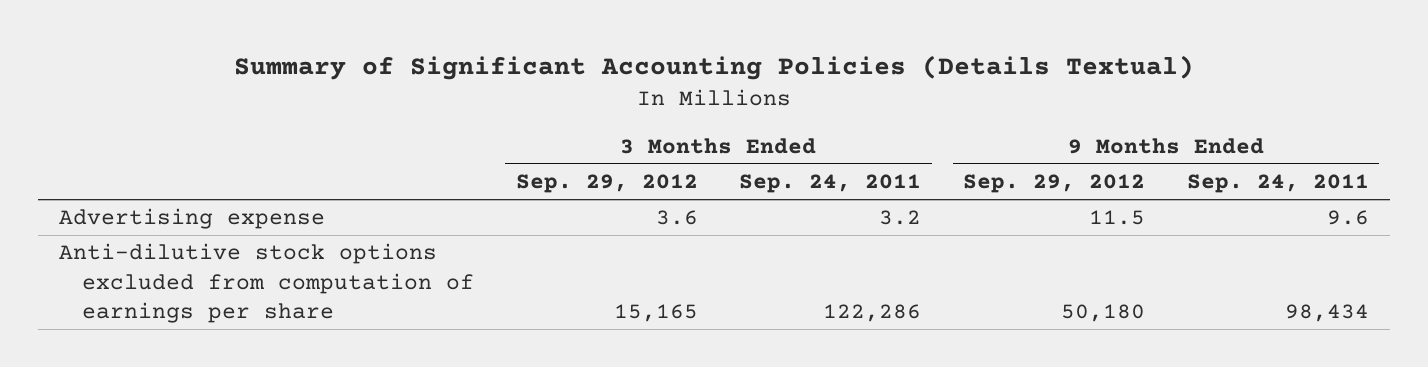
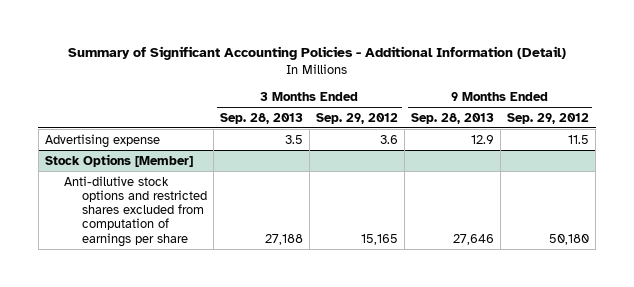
[234,55,1195,81] Summary of Significant Accounting Policies (Details Textual) -> [68,46,567,61] Summary of Significant Accounting Policies - Additional Information (Detail)
[739,174,922,194] Sep. 24, 2011 -> none
[1187,174,1370,194] Sep. 24, 2011 -> none
none -> [220,112,304,124] Sep. 28, 2013
none -> [411,112,495,124] Sep. 28, 2013
none -> [44,153,193,167] Stock Options [Member]
[59,243,474,323] Anti-dilutive stock options excluded from computation of earnings per share -> [63,175,208,247] Anti-dilutive stock options and restricted shares excluded from computation of earnings per share

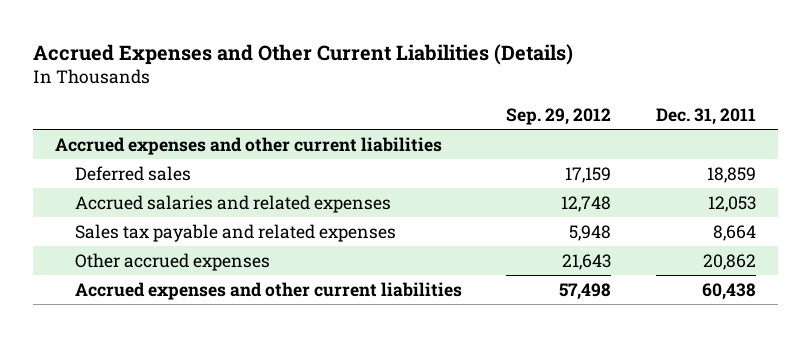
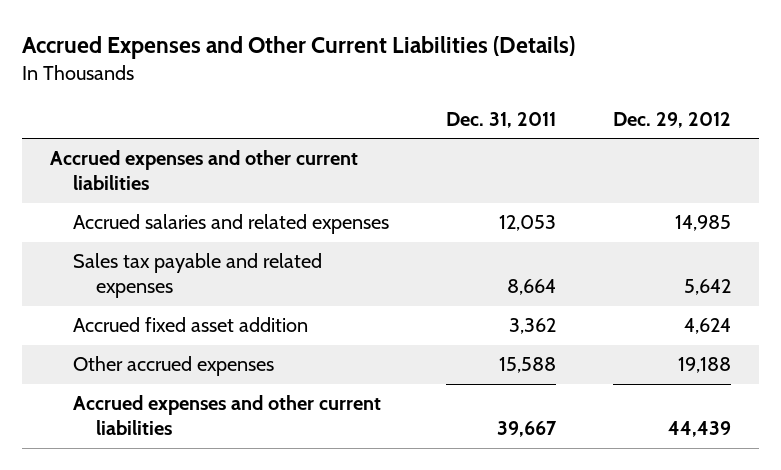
[506,108,612,126] Sep. 29, 2012 -> none
none -> [612,111,731,128] Dec. 29, 2012
[74,165,191,181] Deferred sales -> none
none -> [72,317,308,333] Accrued fixed asset addition
[702,253,756,270] 20,862 -> [498,357,556,374] 15,588
[701,282,756,300] 60,438 -> [496,421,557,438] 39,667

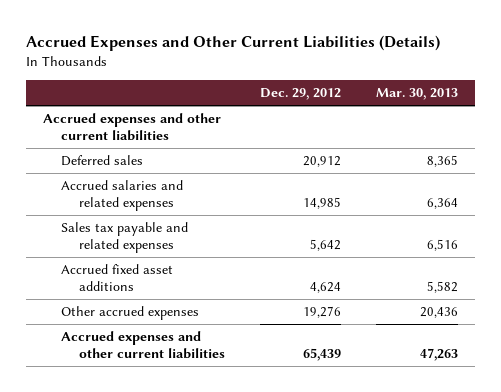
[445,111,556,128] Dec. 31, 2011 -> none
none -> [375,88,458,101] Mar. 30, 2013
none -> [61,155,144,167] Deferred sales
[72,317,308,333] Accrued fixed asset addition -> [61,264,174,292] Accrued fixed asset additions
[677,357,731,374] 19,188 -> [302,306,341,319] 19,276
[667,421,731,438] 44,439 -> [302,348,341,362] 65,439

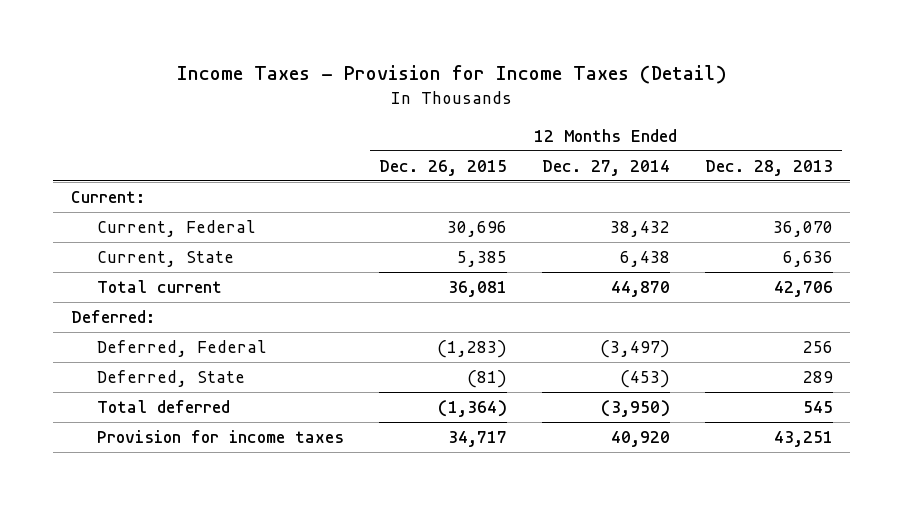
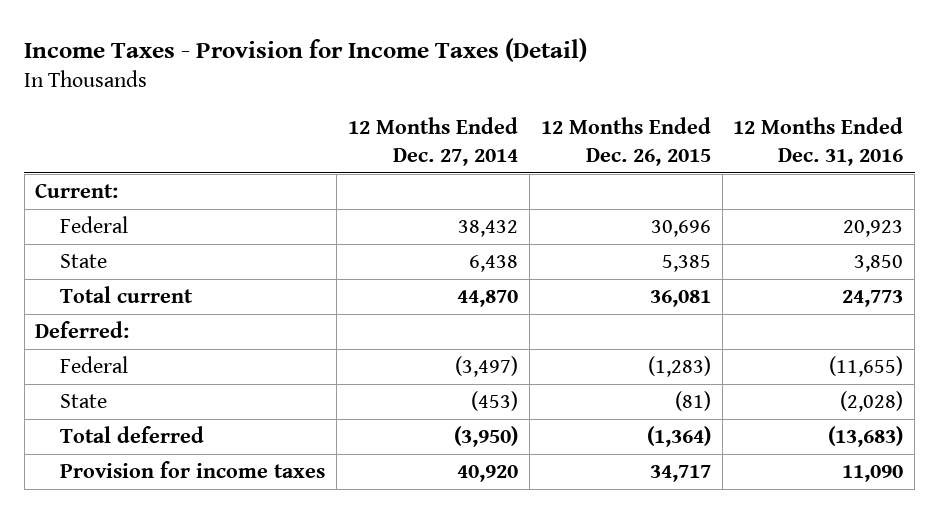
[704,159,833,176] Dec. 28, 2013 -> none
none -> [733,116,904,166] 12 Months Ended Dec. 31, 2016
[96,219,256,237] Current, Federal -> [60,216,129,234] Federal
[96,250,234,267] Current, State -> [60,254,108,269] State
[96,339,267,357] Deferred, Federal -> [60,356,129,374] Federal
[96,369,245,387] Deferred, State -> [60,394,108,409] State

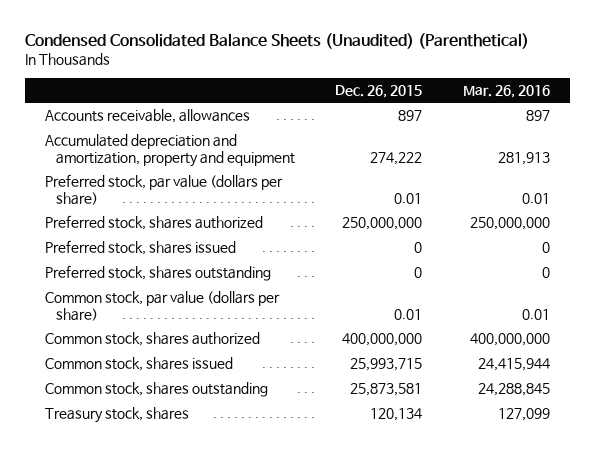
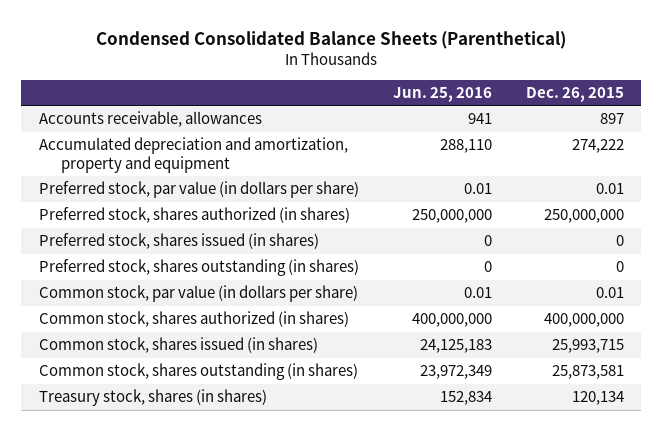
[24,32,529,49] Condensed Consolidated Balance Sheets (Unaudited) (Parenthetical) -> [96,30,567,49] Condensed Consolidated Balance Sheets (Parenthetical)
[463,85,551,99] Mar. 26, 2016 -> none
none -> [392,86,492,102] Jun. 25, 2016
[45,174,284,205] Preferred stock, par value (dollars per share) -> [38,181,359,199] Preferred stock, par value (in dollars per share)
[45,215,264,231] Preferred stock, shares authorized -> [38,207,350,224] Preferred stock, shares authorized (in shares)
[45,240,237,256] Preferred stock, shares issued -> [38,233,319,250] Preferred stock, shares issued (in shares)
[45,265,272,282] Preferred stock, shares outstanding -> [38,259,359,277] Preferred stock, shares outstanding (in shares)
[45,291,281,321] Common stock, par value (dollars per share) -> [38,285,358,303] Common stock, par value (in dollars per share)
[45,332,261,347] Common stock, shares authorized -> [38,311,349,328] Common stock, shares authorized (in shares)
[45,357,234,372] Common stock, shares issued -> [38,337,318,354] Common stock, shares issued (in shares)
[45,382,269,398] Common stock, shares outstanding -> [38,363,358,381] Common stock, shares outstanding (in shares)
[45,407,190,424] Treasury stock, shares -> [38,389,267,407] Treasury stock, shares (in shares)

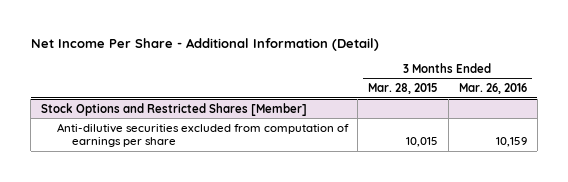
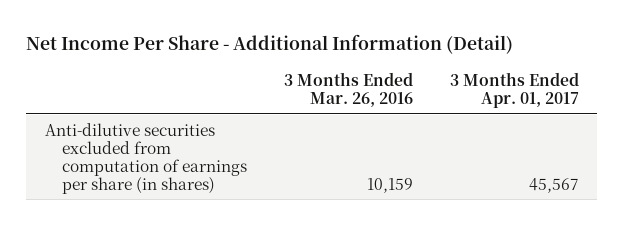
[368,83,439,95] Mar. 28, 2015 -> none
none -> [449,72,579,109] 3 Months Ended Apr. 01, 2017
[40,102,307,116] Stock Options and Restricted Shares [Member] -> none
[56,122,349,148] Anti-dilutive securities excluded from computation of earnings per share -> [44,122,248,195] Anti-dilutive securities excluded from computation of earnings per share (in shares)

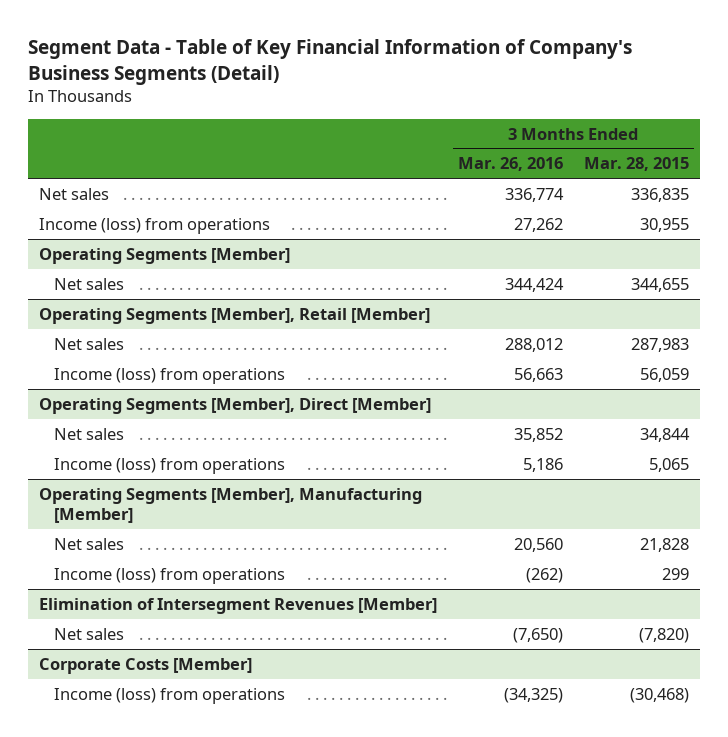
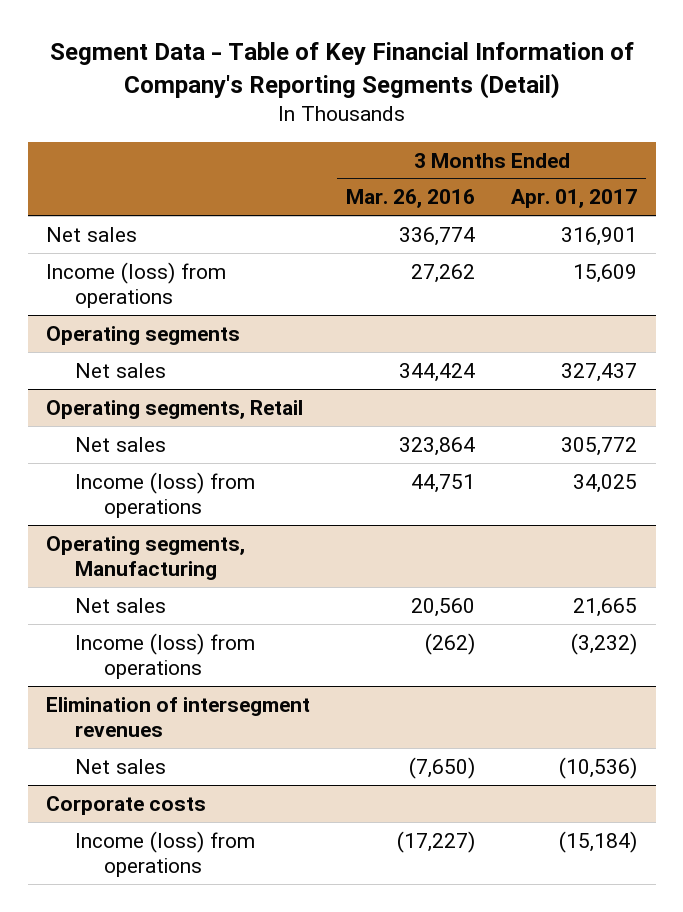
[28,38,633,85] Segment Data - Table of Key Financial Information of Company's Business Segments (Detail) -> [49,42,634,99] Segment Data - Table of Key Financial Information of Company's Reporting Segments (Detail)
[584,157,690,172] Mar. 28, 2015 -> none
none -> [511,189,638,209] Apr. 01, 2017
[38,247,290,264] Operating Segments [Member] -> [46,325,241,345] Operating segments
[38,397,431,414] Operating Segments [Member], Direct [Member] -> none
[54,427,125,440] Net sales -> none
[54,457,286,474] Income (loss) from operations -> none
[38,307,430,324] Operating Segments [Member], Retail [Member] -> [46,399,304,419] Operating segments, Retail
[504,337,563,352] 288,012 -> [399,436,476,456] 323,864
[513,367,563,382] 56,663 -> [411,473,476,493] 44,751
[38,487,422,524] Operating Segments [Member], Manufacturing [Member] -> [46,535,246,580] Operating segments, Manufacturing
[38,597,437,614] Elimination of Intersegment Revenues [Member] -> [46,696,311,737] Elimination of intersegment revenues
[38,657,252,674] Corporate Costs [Member] -> [46,795,207,815] Corporate costs
[503,687,563,703] (34,325) -> [397,830,476,853] (17,227)

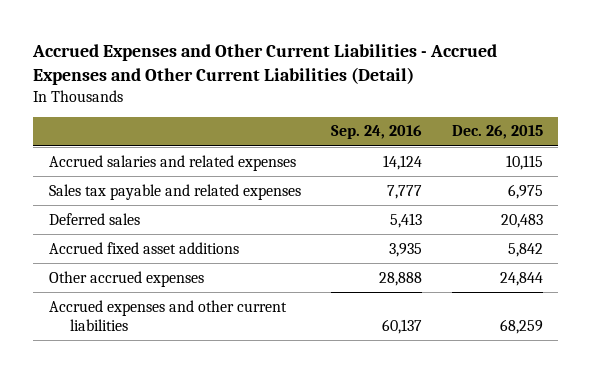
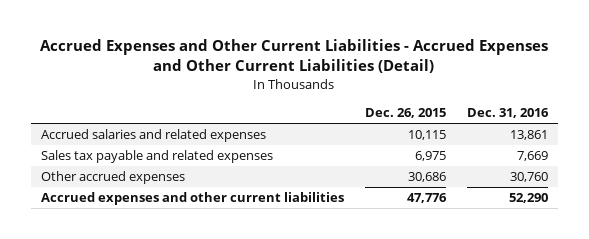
[330,125,422,140] Sep. 24, 2016 -> none
none -> [466,108,549,119] Dec. 31, 2016
[48,212,140,225] Deferred sales -> none
[48,241,239,254] Accrued fixed asset additions -> none
[500,271,544,286] 24,844 -> [407,172,446,183] 30,686
[500,318,544,334] 68,259 -> [406,193,447,204] 47,776

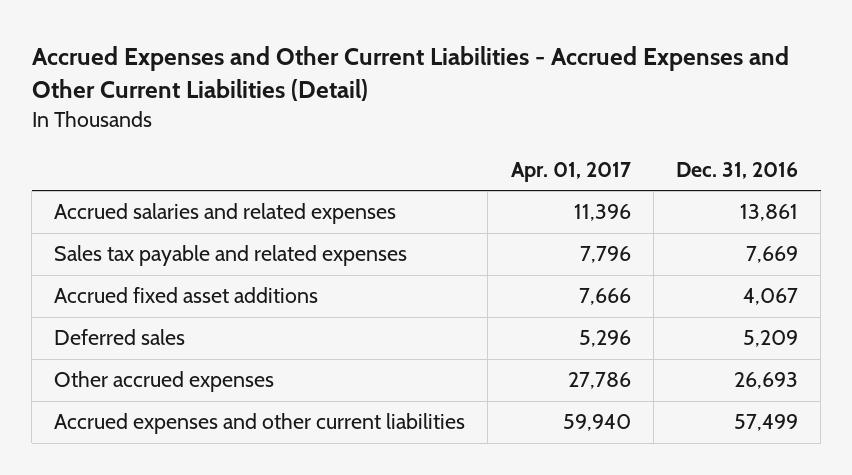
[364,108,446,119] Dec. 26, 2015 -> none
none -> [510,161,631,182] Apr. 01, 2017
none -> [54,287,319,304] Accrued fixed asset additions
none -> [54,329,186,346] Deferred sales
[509,172,548,183] 30,760 -> [733,372,798,390] 26,693
[508,193,548,204] 52,290 -> [733,414,798,432] 57,499

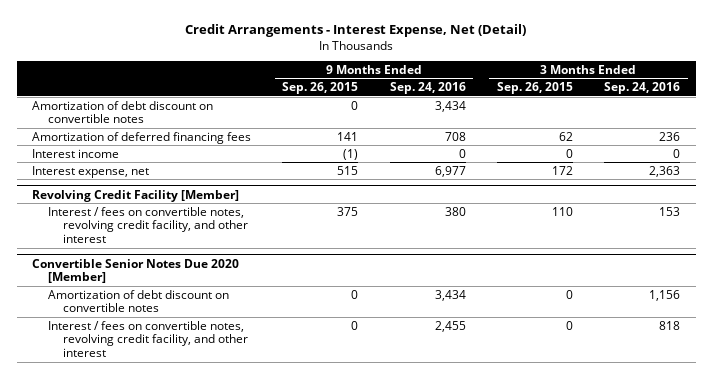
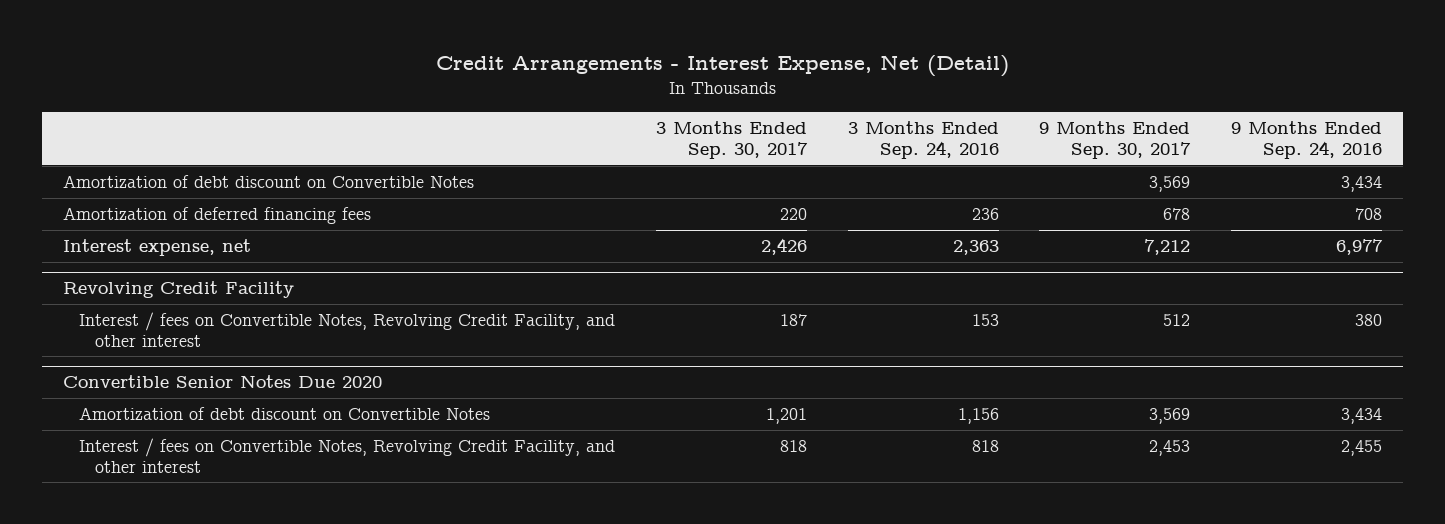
[282,82,359,95] Sep. 26, 2015 -> none
[496,82,573,95] Sep. 26, 2015 -> none
none -> [655,121,808,159] 3 Months Ended Sep. 30, 2017
none -> [1039,121,1192,159] 9 Months Ended Sep. 30, 2017
[32,100,214,124] Amortization of debt discount on convertible notes -> [62,175,474,189] Amortization of debt discount on Convertible Notes
[32,148,120,158] Interest income -> none
[32,189,240,202] Revolving Credit Facility [Member] -> [62,281,294,299] Revolving Credit Facility
[47,206,249,243] Interest / fees on convertible notes, revolving credit facility, and other interest -> [78,312,615,347] Interest / fees on Convertible Notes, Revolving Credit Facility, and other interest
[32,258,240,284] Convertible Senior Notes Due 2020 [Member] -> [62,375,382,389] Convertible Senior Notes Due 2020
[47,289,229,313] Amortization of debt discount on convertible notes -> [78,407,490,421] Amortization of debt discount on Convertible Notes
[47,320,249,357] Interest / fees on convertible notes, revolving credit facility, and other interest -> [78,438,615,473] Interest / fees on Convertible Notes, Revolving Credit Facility, and other interest

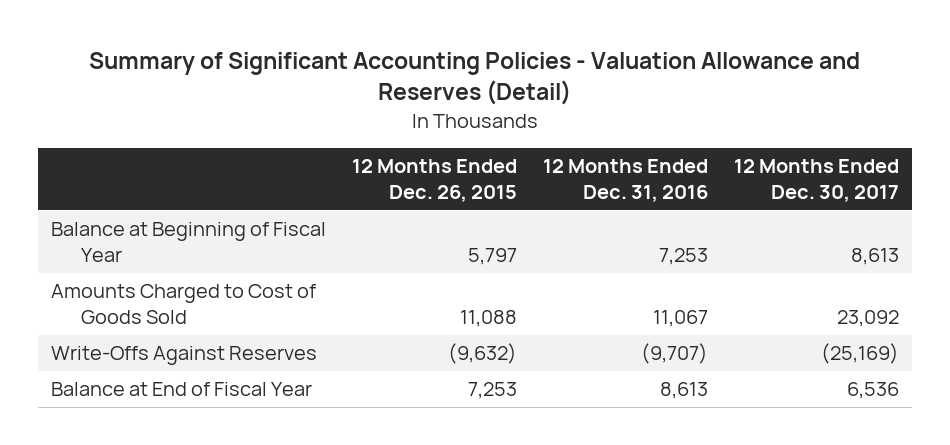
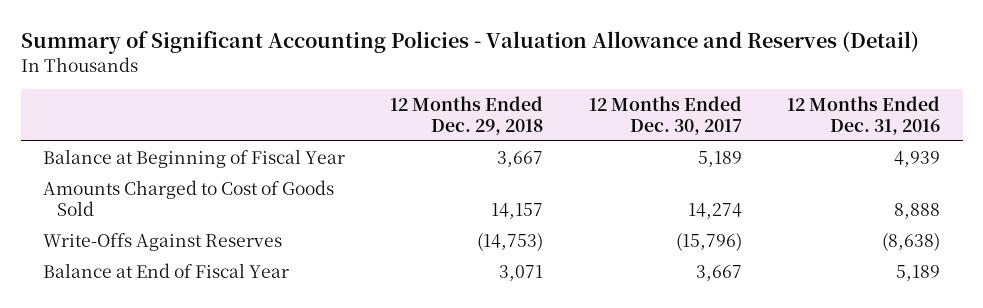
[351,159,517,203] 12 Months Ended Dec. 26, 2015 -> none
none -> [390,95,544,136] 12 Months Ended Dec. 29, 2018
[658,248,708,266] 7,253 -> [893,150,940,167] 4,939
[850,248,899,266] 8,613 -> [697,150,742,167] 5,189
[652,310,708,328] 11,067 -> [893,203,940,220] 8,888
[836,310,899,328] 23,092 -> [687,203,742,220] 14,274
[640,343,708,365] (9,707) -> [881,231,940,251] (8,638)
[820,343,899,365] (25,169) -> [675,231,742,251] (15,796)
[659,382,708,400] 8,613 -> [895,264,940,281] 5,189
[846,382,899,400] 6,536 -> [695,264,742,281] 3,667

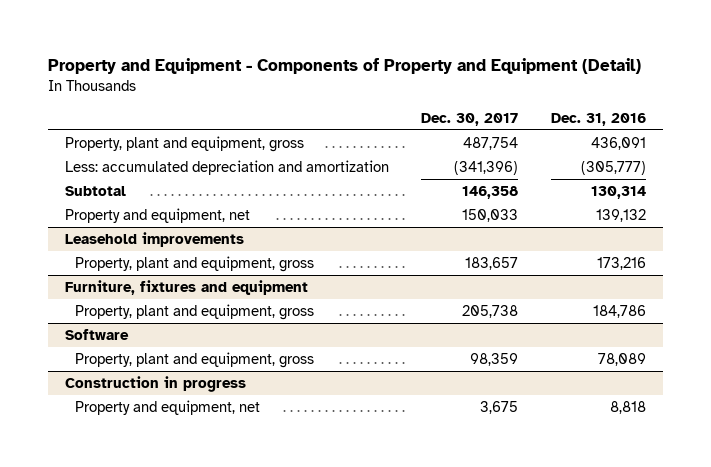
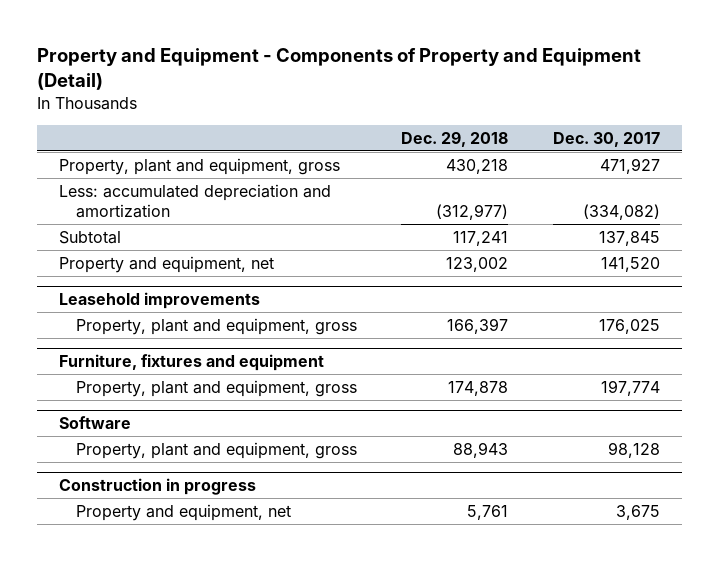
[551,112,647,126] Dec. 31, 2016 -> none
none -> [401,130,509,147] Dec. 29, 2018
[463,137,519,151] 487,754 -> [599,157,660,174] 471,927
[454,161,519,176] (341,396) -> [582,204,660,221] (334,082)
[462,186,519,200] 146,358 -> [598,230,660,246] 137,845
[462,209,519,223] 150,033 -> [600,256,660,272] 141,520
[465,257,519,271] 183,657 -> [598,318,660,334] 176,025
[462,305,519,319] 205,738 -> [600,379,660,396] 197,774
[470,353,519,367] 98,359 -> [607,441,660,458] 98,128

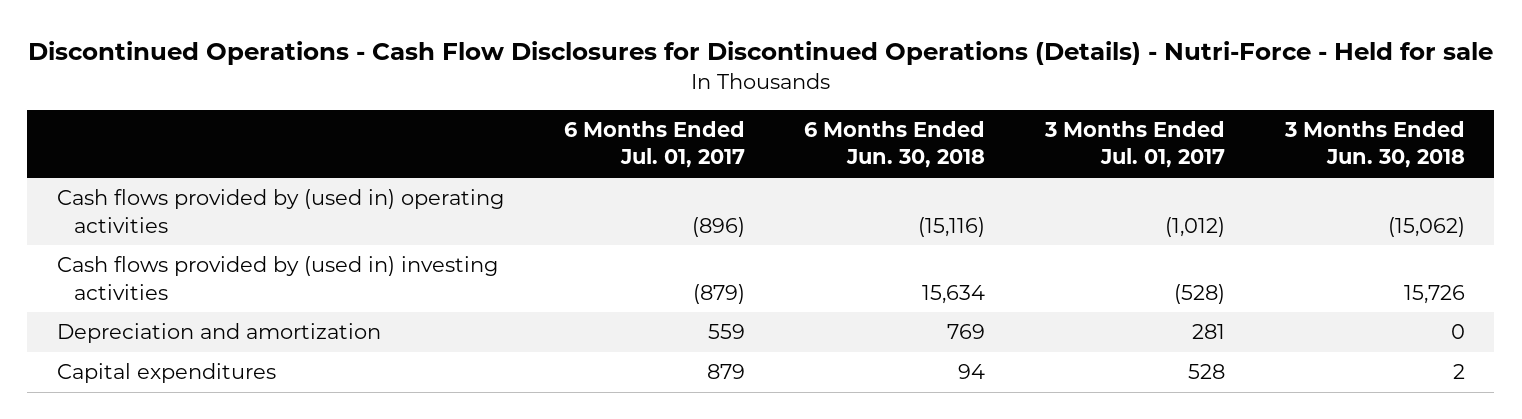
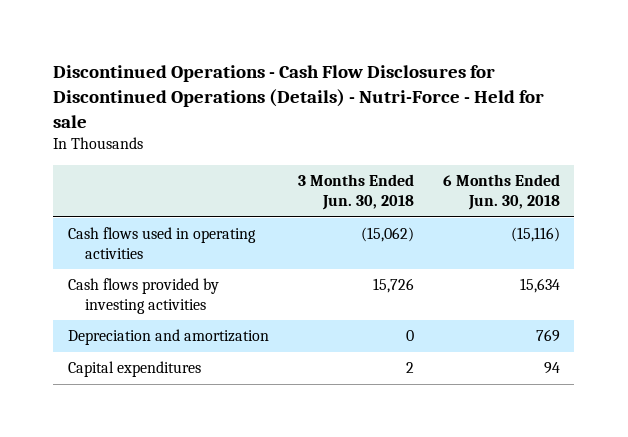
[563,121,745,169] 6 Months Ended Jul. 01, 2017 -> none
[1044,121,1226,169] 3 Months Ended Jul. 01, 2017 -> none
[57,189,505,233] Cash flows provided by (used in) operating activities -> [67,227,256,260] Cash flows used in operating activities
[57,256,499,300] Cash flows provided by (used in) investing activities -> [67,278,219,315] Cash flows provided by investing activities

